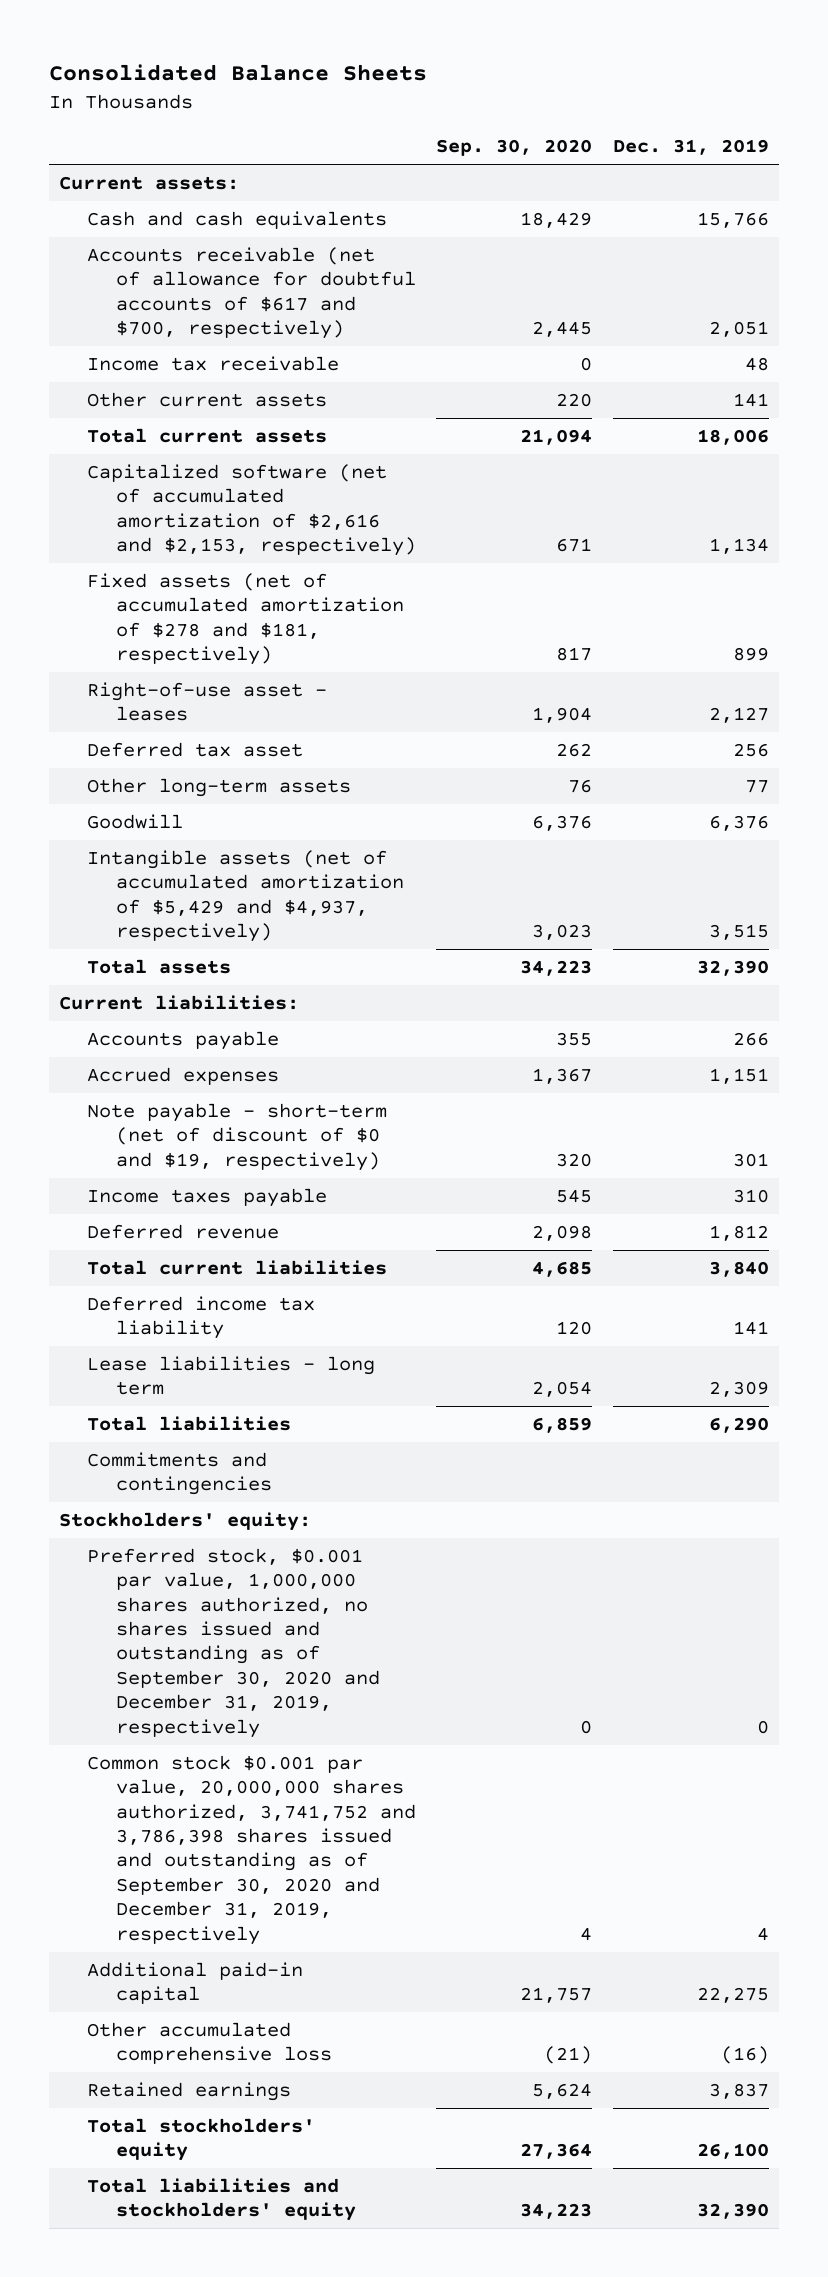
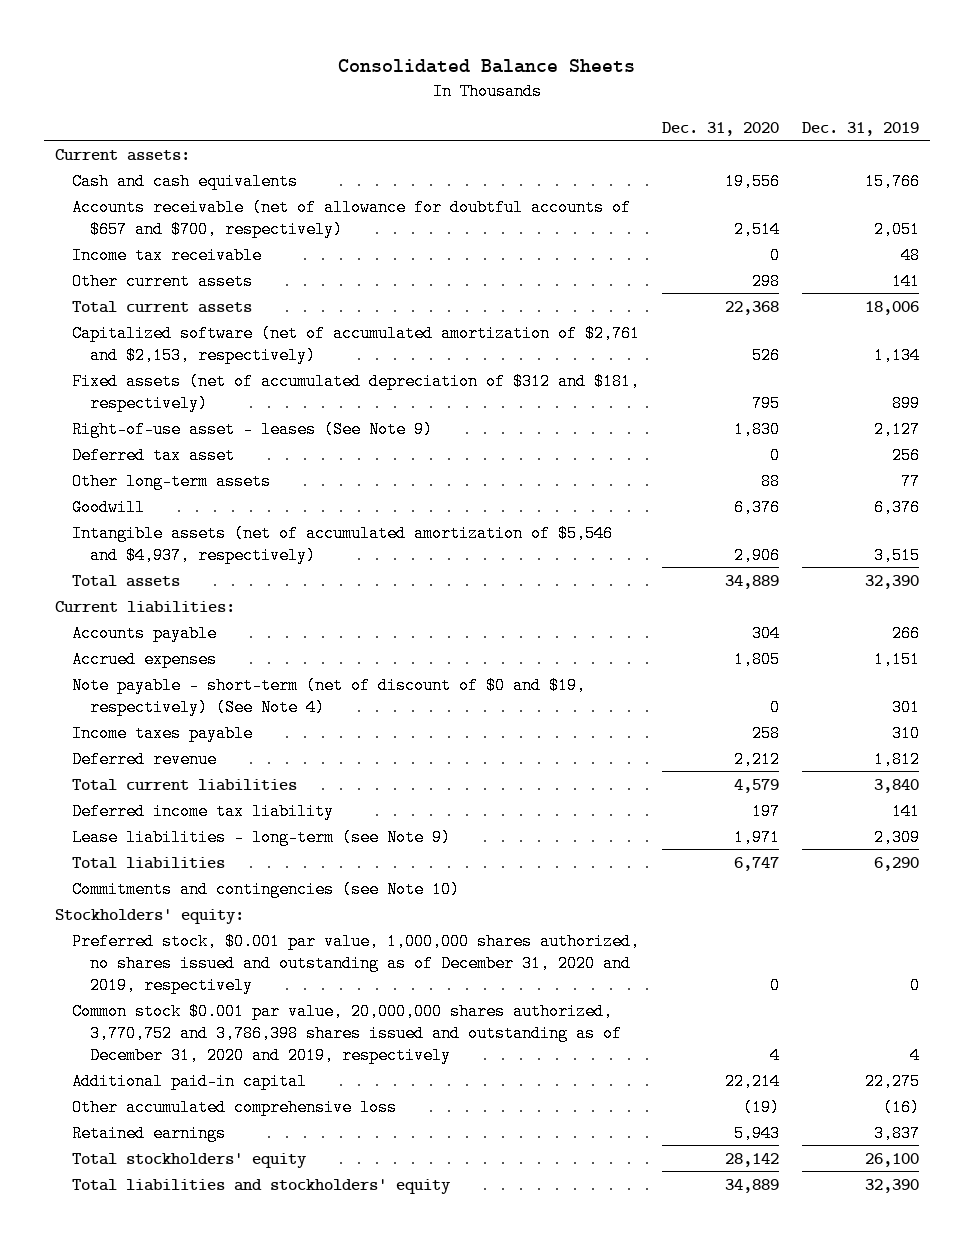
[436,139,593,157] Sep. 30, 2020 -> none
none -> [662,121,780,136] Dec. 31, 2020
[87,247,416,340] Accounts receivable (net of allowance for doubtful accounts of $617 and $700, respectively) -> [72,198,632,238] Accounts receivable (net of allowance for doubtful accounts of $657 and $700, respectively)
[87,464,416,557] Capitalized software (net of accumulated amortization of $2,616 and $2,153, respectively) -> [72,324,641,364] Capitalized software (net of accumulated amortization of $2,761 and $2,153, respectively)
[87,573,404,666] Fixed assets (net of accumulated amortization of $278 and $181, respectively) -> [72,372,641,412] Fixed assets (net of accumulated depreciation of $312 and $181, respectively)
[87,682,328,722] Right-of-use asset - leases -> [72,420,434,438] Right-of-use asset - leases (See Note 9)
[87,850,404,943] Intangible assets (net of accumulated amortization of $5,429 and $4,937, respectively) -> [72,524,614,564] Intangible assets (net of accumulated amortization of $5,546 and $4,937, respectively)
[87,1103,388,1171] Note payable - short-term (net of discount of $0 and $19, respectively) -> [72,676,587,716] Note payable - short-term (net of discount of $0 and $19, respectively) (See Note 4)
[87,1356,376,1396] Lease liabilities - long term -> [72,828,452,846] Lease liabilities - long-term (see Note 9)
[87,1452,272,1496] Commitments and contingencies -> [72,880,461,898] Commitments and contingencies (see Note 10)
[87,1548,380,1738] Preferred stock, $0.001 par value, 1,000,000 shares authorized, no shares issued and outstanding as of September 30, 2020 and December 31, 2019, respectively -> [72,932,641,994] Preferred stock, $0.001 par value, 1,000,000 shares authorized, no shares issued and outstanding as of December 31, 2020 and 2019, respectively
[87,1755,416,1945] Common stock $0.001 par value, 20,000,000 shares authorized, 3,741,752 and 3,786,398 shares issued and outstanding as of September 30, 2020 and December 31, 2019, respectively -> [72,1002,622,1064] Common stock $0.001 par value, 20,000,000 shares authorized, 3,770,752 and 3,786,398 shares issued and outstanding as of December 31, 2020 and 2019, respectively

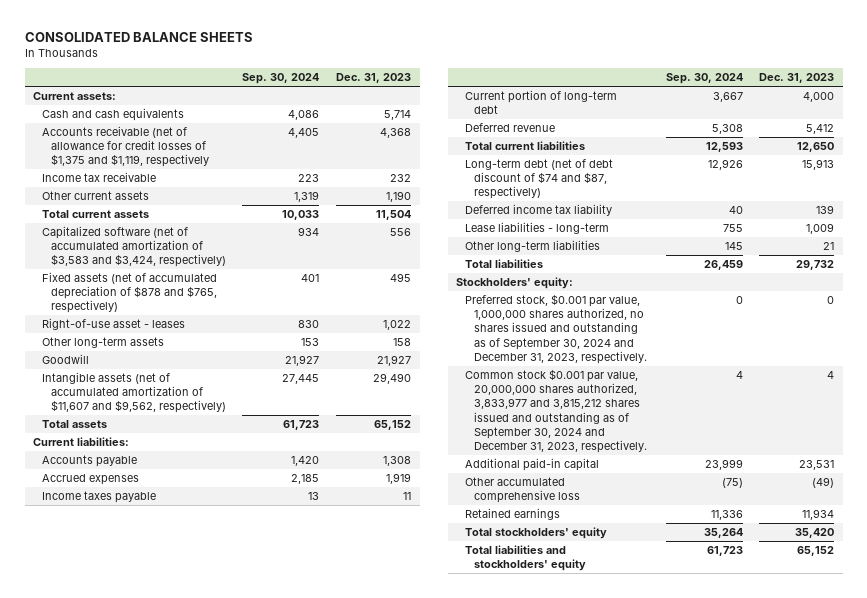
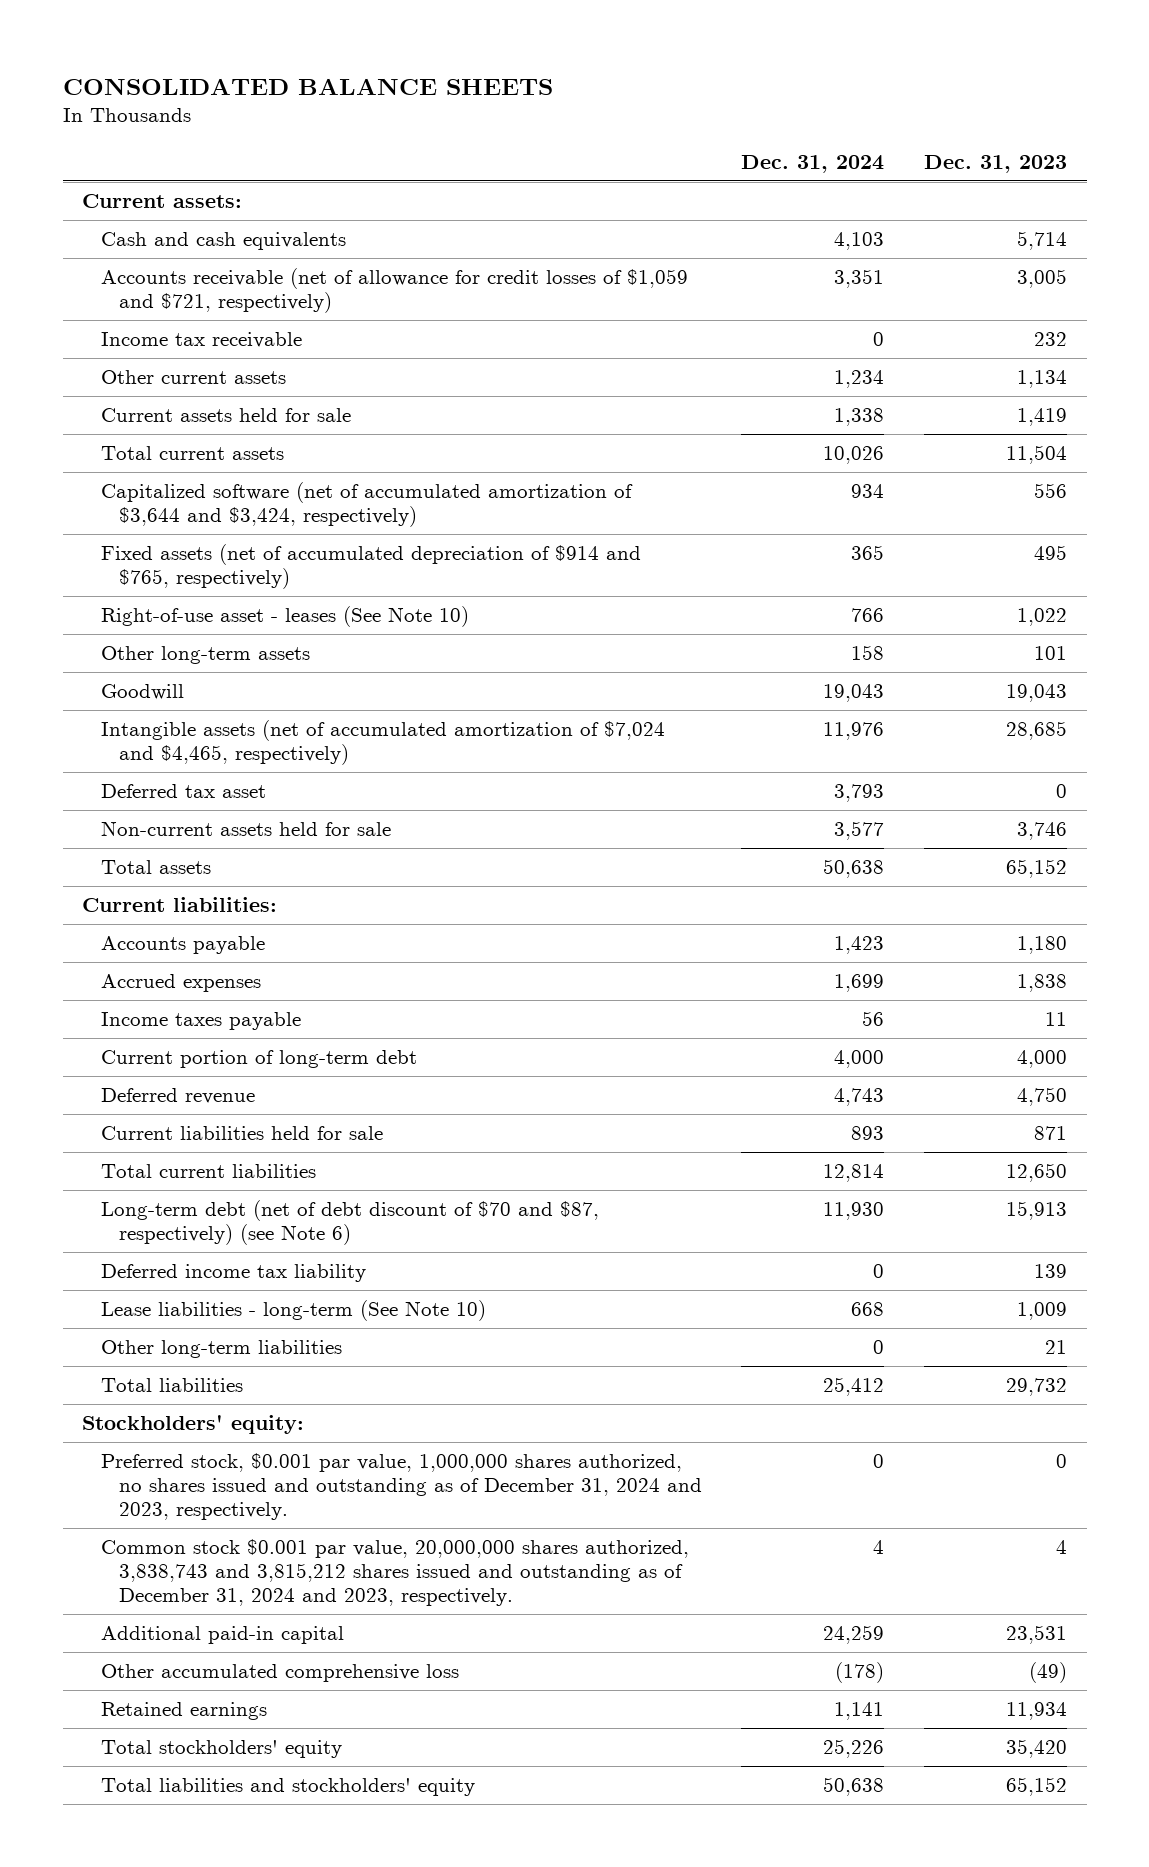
[242,73,320,85] Sep. 30, 2024 -> none
none -> [741,154,885,173] Dec. 31, 2024
[41,125,209,168] Accounts receivable (net of allowance for credit losses of $1,375 and $1,119, respectively -> [100,268,688,314] Accounts receivable (net of allowance for credit losses of $1,059 and $721, respectively)
[380,127,412,138] 4,368 -> [1016,269,1067,289] 3,005
[386,190,412,202] 1,190 -> [1016,370,1067,389] 1,134
none -> [100,408,351,423] Current assets held for sale
[41,225,226,268] Capitalized software (net of accumulated amortization of $3,583 and $3,424, respectively) -> [100,482,633,528] Capitalized software (net of accumulated amortization of $3,644 and $3,424, respectively)
[41,271,217,314] Fixed assets (net of accumulated depreciation of $878 and $765, respectively) -> [100,544,641,590] Fixed assets (net of accumulated depreciation of $914 and $765, respectively)
[41,317,185,330] Right-of-use asset - leases -> [100,606,469,628] Right-of-use asset - leases (See Note 10)
[393,337,412,346] 158 -> [1033,646,1067,661] 101
[377,354,412,366] 21,927 -> [1005,684,1067,703] 19,043
[41,371,226,414] Intangible assets (net of accumulated amortization of $11,607 and $9,562, respectively) -> [100,720,665,766] Intangible assets (net of accumulated amortization of $7,024 and $4,465, respectively)
[373,372,412,384] 29,490 -> [1005,721,1067,741] 28,685
none -> [100,784,266,799] Deferred tax asset
none -> [100,821,391,837] Non-current assets held for sale
[383,455,412,466] 1,308 -> [1016,936,1067,955] 1,180
[386,472,412,484] 1,919 -> [1016,974,1067,993] 1,838
[806,123,835,134] 5,412 -> [1016,1087,1067,1107] 4,750
none -> [100,1126,383,1141] Current liabilities held for sale
[464,158,613,200] Long-term debt (net of debt discount of $74 and $87, respectively) -> [100,1200,599,1246] Long-term debt (net of debt discount of $70 and $87, respectively) (see Note 6)
[464,221,609,234] Lease liabilities - long-term -> [100,1300,486,1322] Lease liabilities - long-term (See Note 10)
[464,293,647,364] Preferred stock, $0.001 par value, 1,000,000 shares authorized, no shares issued and outstanding as of September 30, 2024 and December 31, 2023, respectively. -> [100,1453,702,1520] Preferred stock, $0.001 par value, 1,000,000 shares authorized, no shares issued and outstanding as of December 31, 2024 and 2023, respectively.
[464,368,647,454] Common stock $0.001 par value, 20,000,000 shares authorized, 3,833,977 and 3,815,212 shares issued and outstanding as of September 30, 2024 and December 31, 2023, respectively. -> [100,1539,689,1606] Common stock $0.001 par value, 20,000,000 shares authorized, 3,838,743 and 3,815,212 shares issued and outstanding as of December 31, 2024 and 2023, respectively.

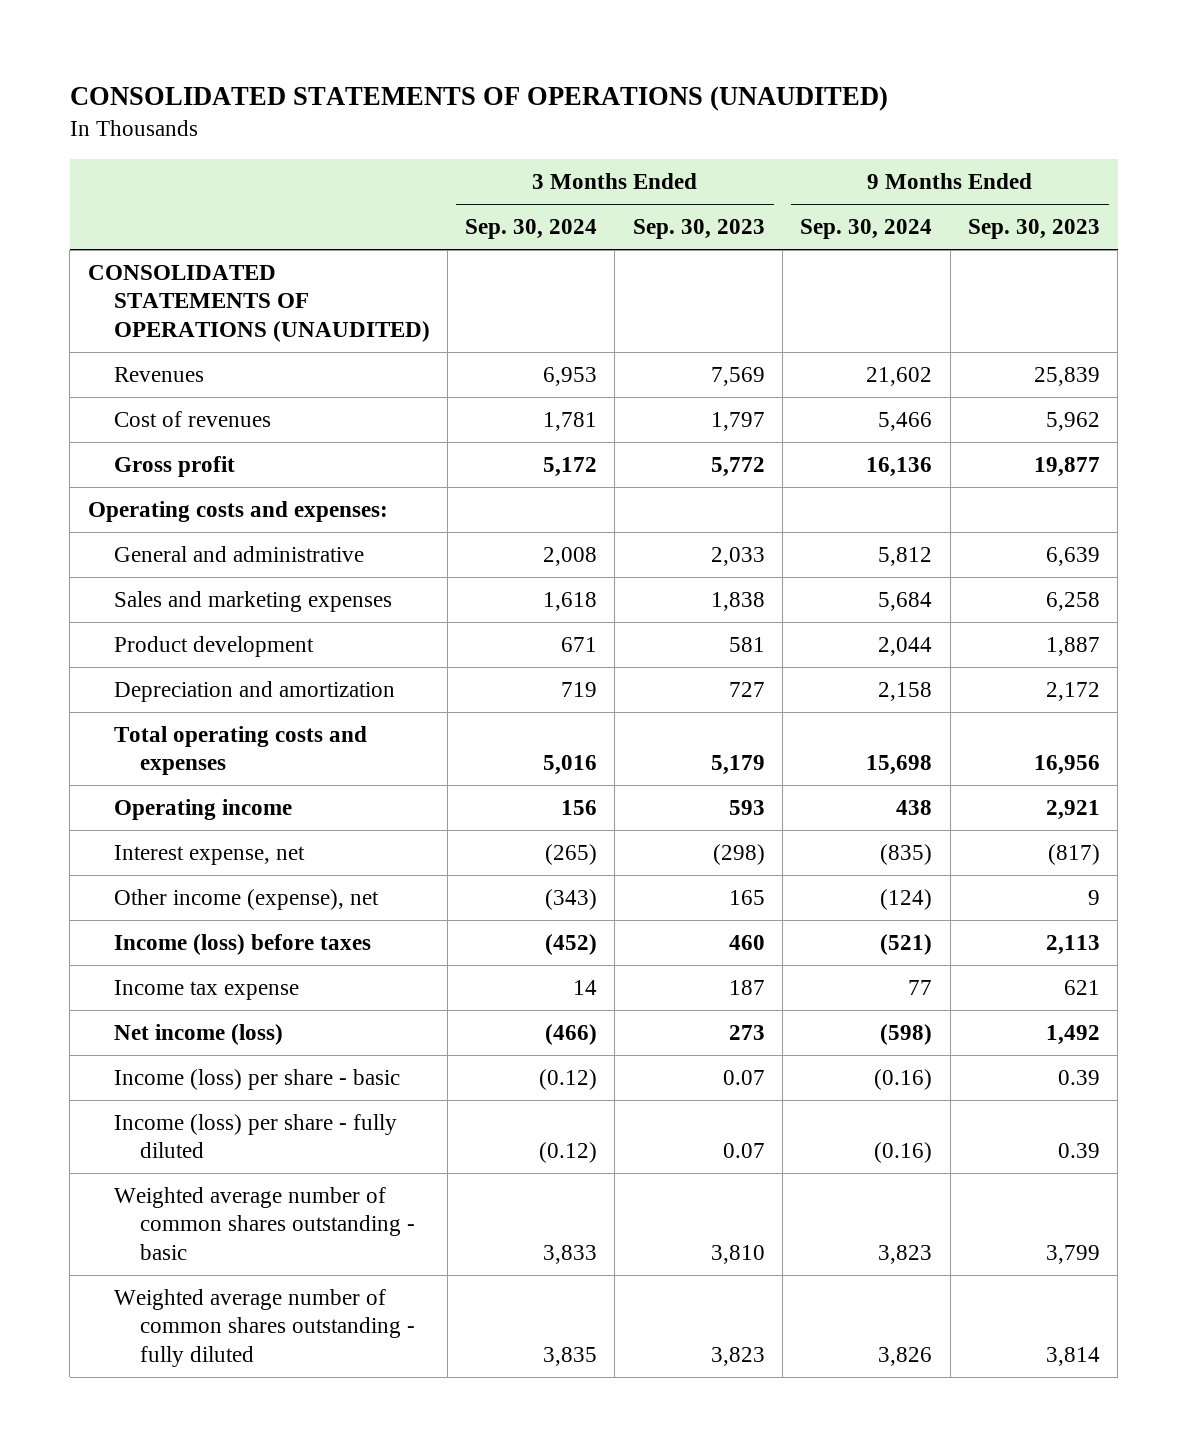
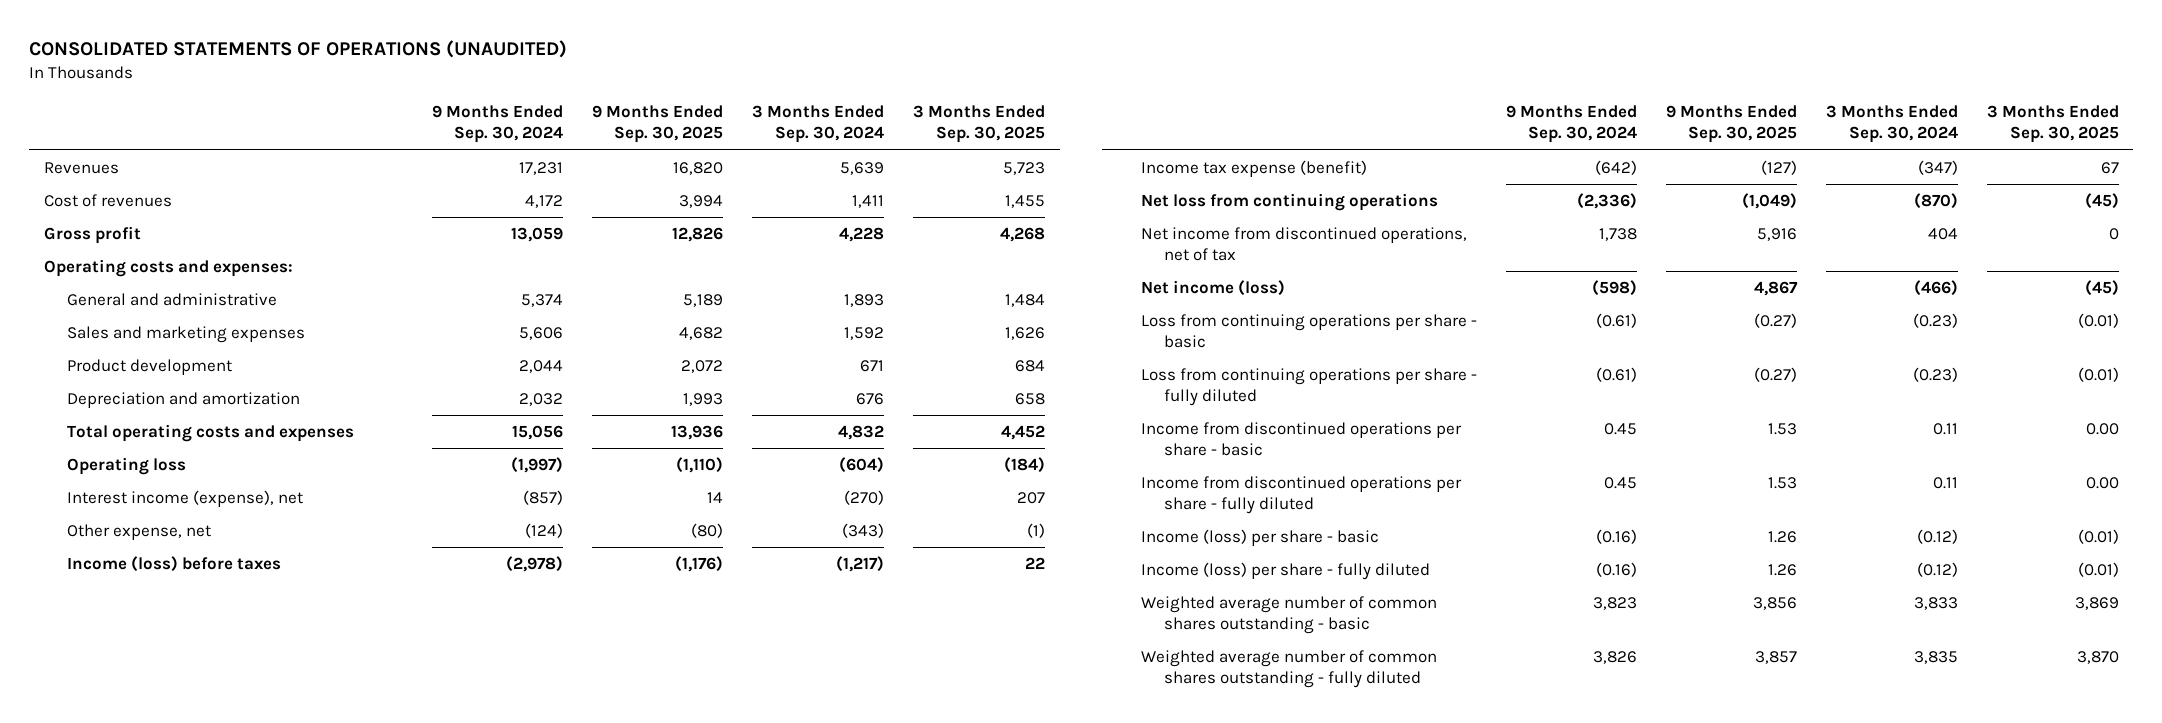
[632,218,765,239] Sep. 30, 2023 -> none
[967,218,1100,239] Sep. 30, 2023 -> none
none -> [592,105,724,144] 9 Months Ended Sep. 30, 2025
none -> [913,105,1046,144] 3 Months Ended Sep. 30, 2025
[87,264,430,342] CONSOLIDATED STATEMENTS OF OPERATIONS (UNAUDITED) -> none
[543,366,598,386] 6,953 -> [840,161,885,175] 5,639
[866,366,933,386] 21,602 -> [519,161,564,175] 17,231
[543,411,598,431] 1,781 -> [852,194,885,208] 1,411
[878,411,933,431] 5,466 -> [525,194,564,208] 4,172
[543,456,598,477] 5,172 -> [839,226,885,242] 4,228
[866,456,933,477] 16,136 -> [511,226,564,242] 13,059
[543,546,598,566] 2,008 -> [844,293,885,307] 1,893
[878,546,933,566] 5,812 -> [521,293,564,307] 5,374
[543,591,598,611] 1,618 -> [844,326,885,340] 1,592
[878,591,933,611] 5,684 -> [519,326,564,340] 5,606
[561,681,598,697] 719 -> [856,392,885,405] 676
[878,681,933,701] 2,158 -> [519,392,564,406] 2,032
[543,755,598,776] 5,016 -> [838,424,885,440] 4,832
[866,755,933,776] 15,698 -> [512,424,564,440] 15,056
[113,798,292,820] Operating income -> [67,456,187,475] Operating loss
[561,799,598,815] 156 -> [839,456,885,473] (604)
[896,799,933,815] 438 -> [511,456,564,473] (1,997)
[113,844,305,865] Interest expense, net -> [67,489,304,507] Interest income (expense), net
[545,843,598,865] (265) -> [844,489,885,505] (270)
[880,843,933,865] (835) -> [523,489,564,505] (857)
[113,888,379,910] Other income (expense), net -> [67,523,212,540] Other expense, net
[545,933,598,955] (452) -> [836,555,885,572] (1,217)
[880,933,933,955] (521) -> [506,555,564,572] (2,978)
[113,979,299,1000] Income tax expense -> [1140,159,1367,177] Income tax expense (benefit)
[573,979,598,995] 14 -> [1917,159,1958,175] (347)
[908,979,933,995] 77 -> [1594,159,1637,175] (642)
none -> [1140,192,1438,211] Net loss from continuing operations
none -> [1140,226,1467,262] Net income from discontinued operations, net of tax
none -> [1140,313,1477,349] Loss from continuing operations per share - basic
none -> [1140,367,1477,407] Loss from continuing operations per share - fully diluted
none -> [1140,421,1462,457] Income from discontinued operations per share - basic
none -> [1140,475,1462,515] Income from discontinued operations per share - fully diluted

